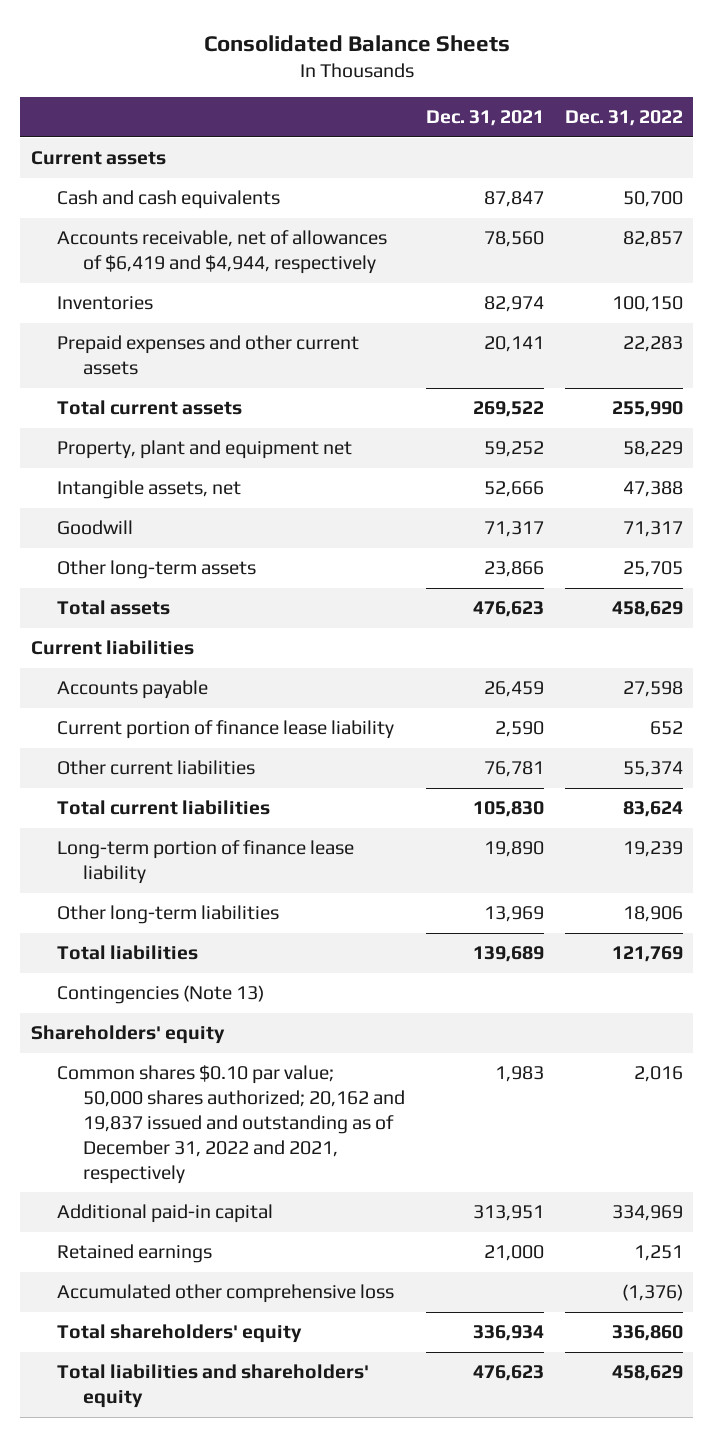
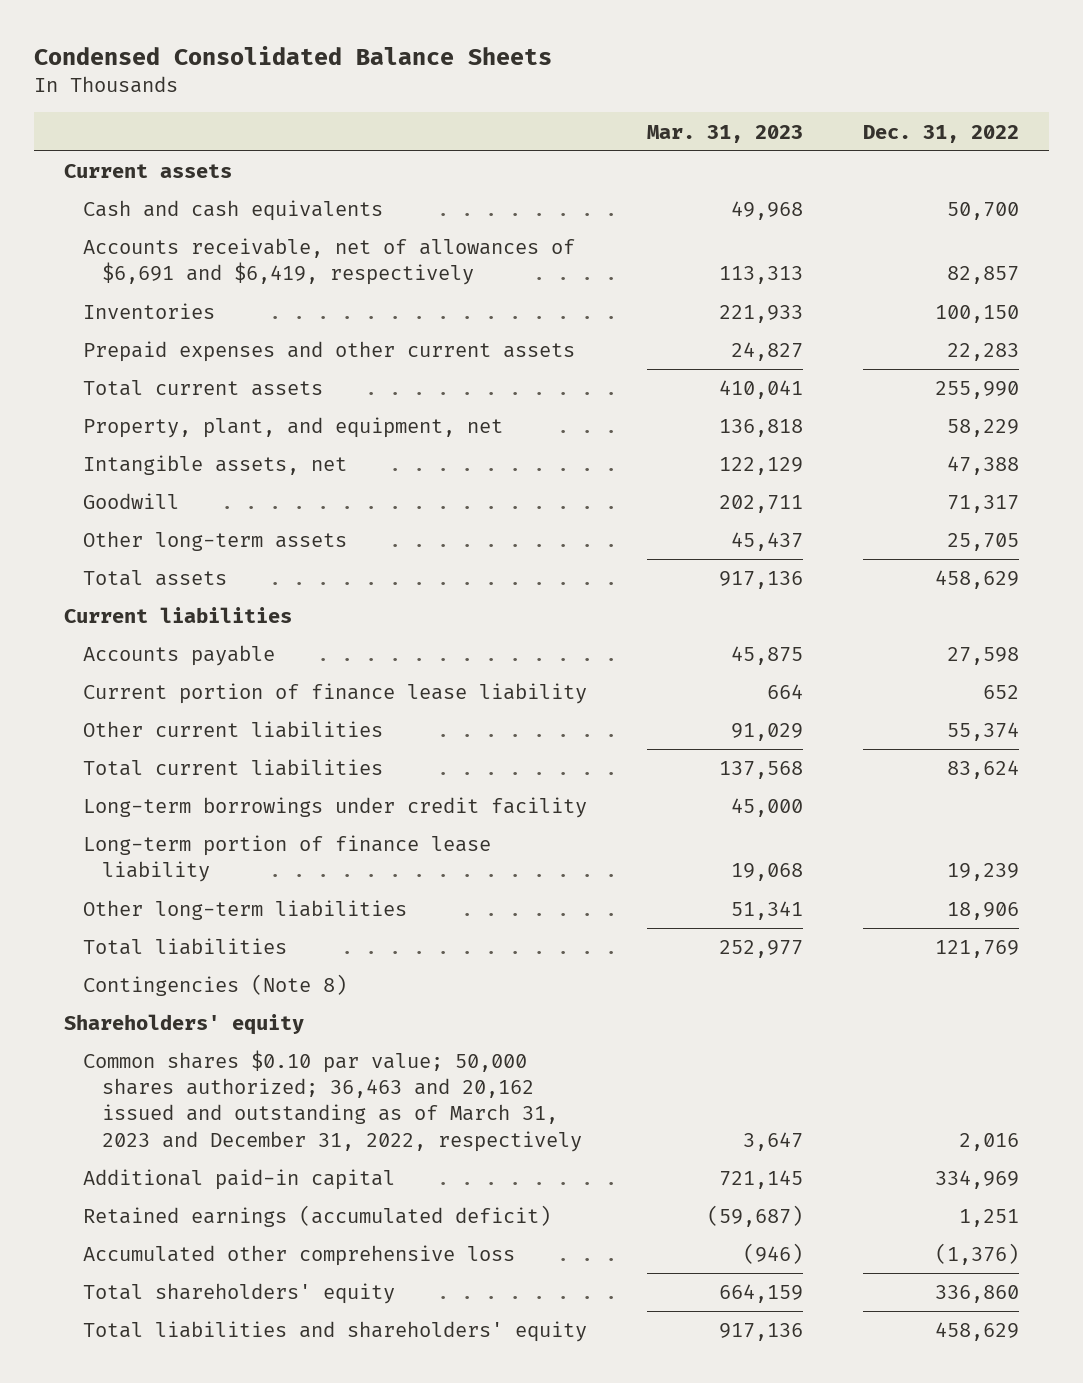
[203,34,510,52] Consolidated Balance Sheets -> [33,46,552,66] Condensed Consolidated Balance Sheets
[425,110,544,127] Dec. 31, 2021 -> none
none -> [647,124,804,143] Mar. 31, 2023
[56,230,387,275] Accounts receivable, net of allowances of $6,419 and $4,944, respectively -> [83,238,576,286] Accounts receivable, net of allowances of $6,691 and $6,419, respectively
[56,440,352,460] Property, plant and equipment net -> [83,417,504,439] Property, plant, and equipment, net
none -> [83,797,588,819] Long-term borrowings under credit facility
[56,985,264,1005] Contingencies (Note 13) -> [83,974,348,997] Contingencies (Note 8)
[56,1065,405,1184] Common shares $0.10 par value; 50,000 shares authorized; 20,162 and 19,837 issued and outstanding as of December 31, 2022 and 2021, respectively -> [83,1050,583,1152] Common shares $0.10 par value; 50,000 shares authorized; 36,463 and 20,162 issued and outstanding as of March 31, 2023 and December 31, 2022, respectively
[56,1244,212,1264] Retained earnings -> [83,1205,552,1228] Retained earnings (accumulated deficit)

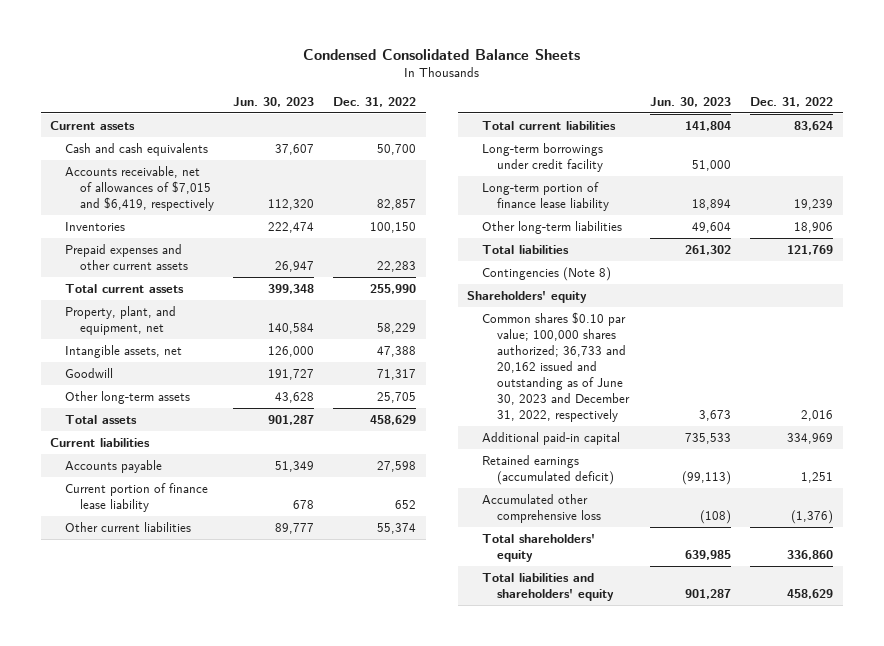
[647,124,804,143] Mar. 31, 2023 -> none
none -> [233,96,315,107] Jun. 30, 2023
[83,238,576,286] Accounts receivable, net of allowances of $6,691 and $6,419, respectively -> [65,165,215,211] Accounts receivable, net of allowances of $7,015 and $6,419, respectively
[83,1050,583,1152] Common shares $0.10 par value; 50,000 shares authorized; 36,463 and 20,162 issued and outstanding as of March 31, 2023 and December 31, 2022, respectively -> [482,311,631,422] Common shares $0.10 par value; 100,000 shares authorized; 36,733 and 20,162 issued and outstanding as of June 30, 2023 and December 31, 2022, respectively

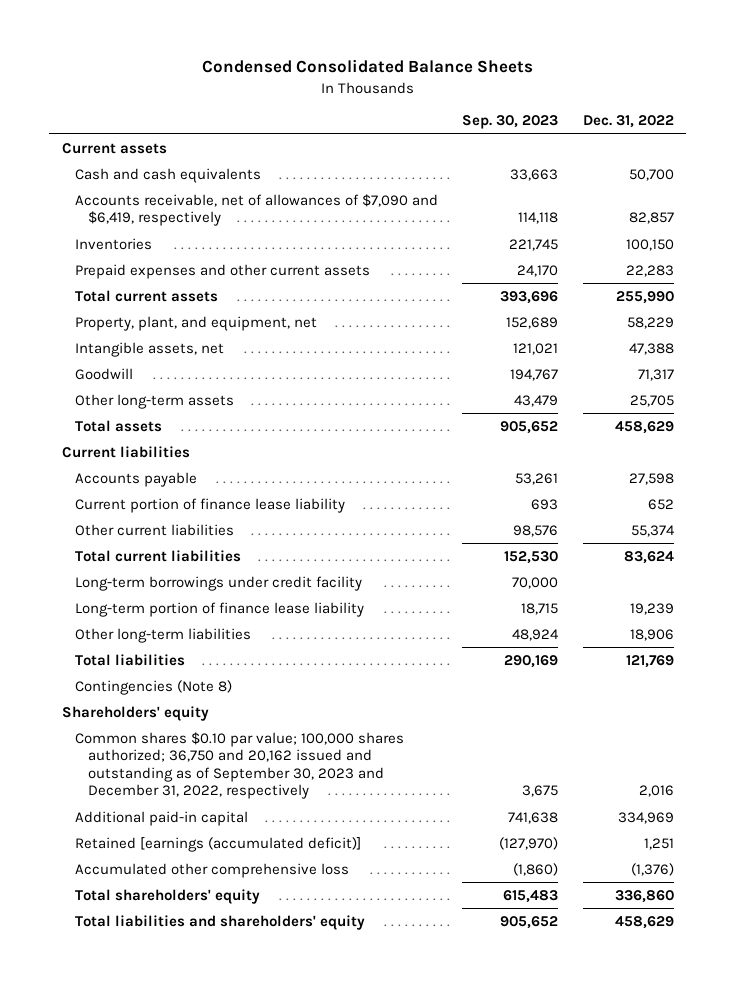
[233,96,315,107] Jun. 30, 2023 -> none
none -> [462,115,559,130] Sep. 30, 2023
[65,165,215,211] Accounts receivable, net of allowances of $7,015 and $6,419, respectively -> [74,193,438,227] Accounts receivable, net of allowances of $7,090 and $6,419, respectively
[482,311,631,422] Common shares $0.10 par value; 100,000 shares authorized; 36,733 and 20,162 issued and outstanding as of June 30, 2023 and December 31, 2022, respectively -> [74,731,404,800] Common shares $0.10 par value; 100,000 shares authorized; 36,750 and 20,162 issued and outstanding as of September 30, 2023 and December 31, 2022, respectively
[482,454,615,485] Retained earnings (accumulated deficit) -> [74,836,361,852] Retained [earnings (accumulated deficit)]

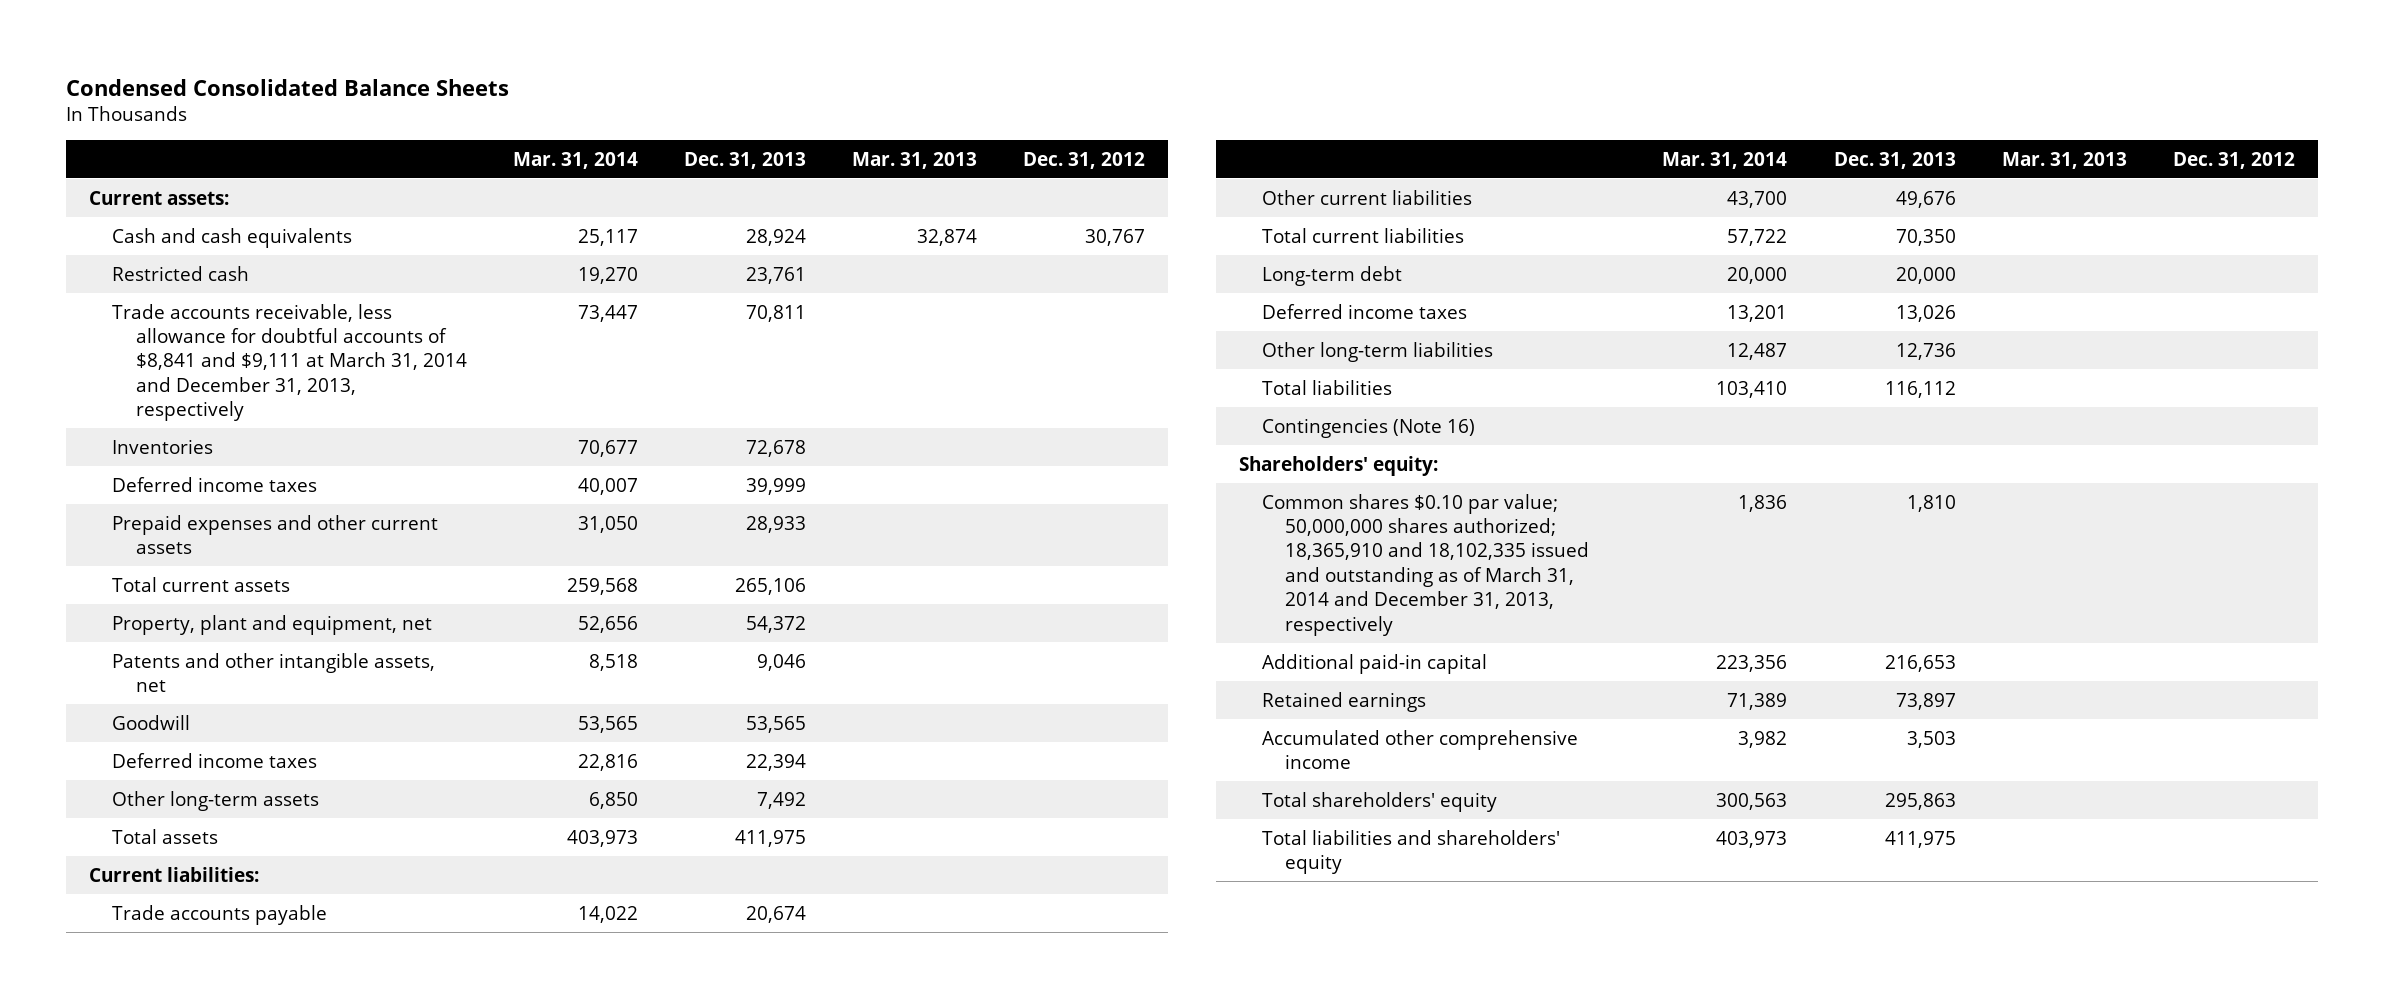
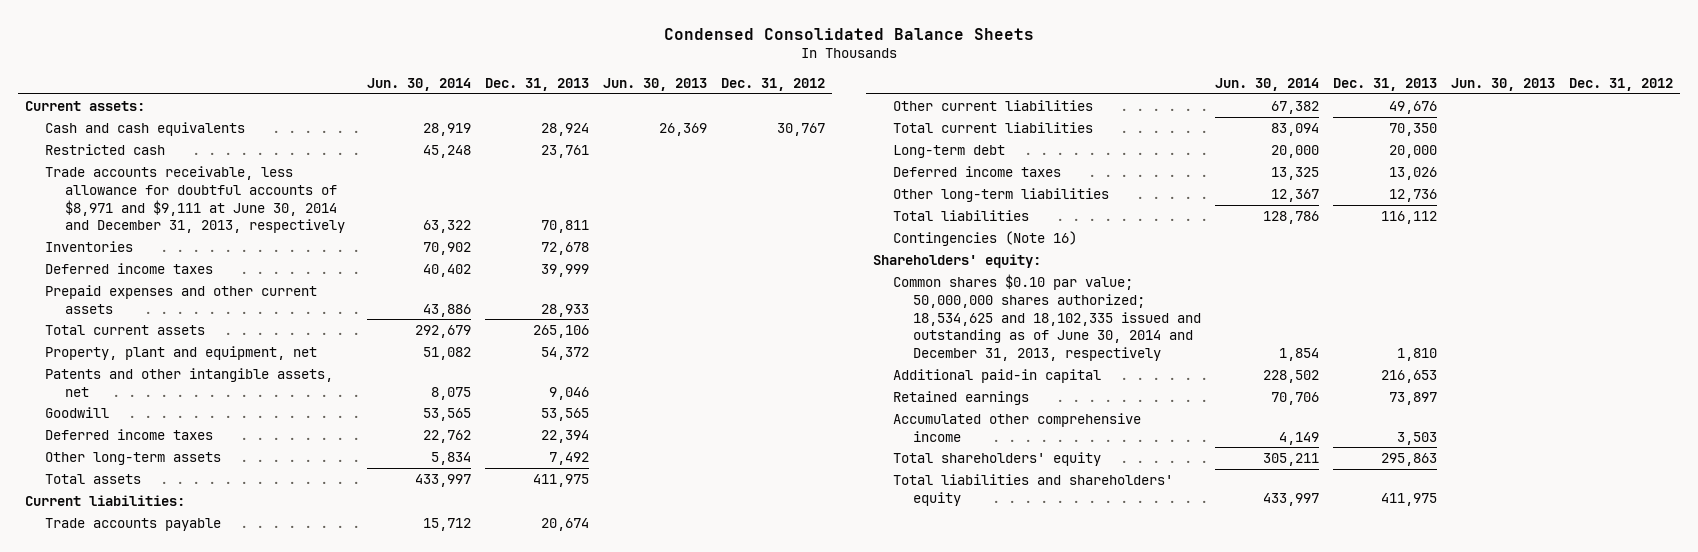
[512,151,638,169] Mar. 31, 2014 -> none
[852,151,978,169] Mar. 31, 2013 -> none
none -> [366,78,471,92] Jun. 30, 2014
none -> [602,78,707,92] Jun. 30, 2013
[112,303,467,422] Trade accounts receivable, less allowance for doubtful accounts of $8,841 and $9,111 at March 31, 2014 and December 31, 2013, respectively -> [45,165,345,234] Trade accounts receivable, less allowance for doubtful accounts of $8,971 and $9,111 at June 30, 2014 and December 31, 2013, respectively
[1262,493,1590,636] Common shares $0.10 par value; 50,000,000 shares authorized; 18,365,910 and 18,102,335 issued and outstanding as of March 31, 2014 and December 31, 2013, respectively -> [893,273,1201,362] Common shares $0.10 par value; 50,000,000 shares authorized; 18,534,625 and 18,102,335 issued and outstanding as of June 30, 2014 and December 31, 2013, respectively

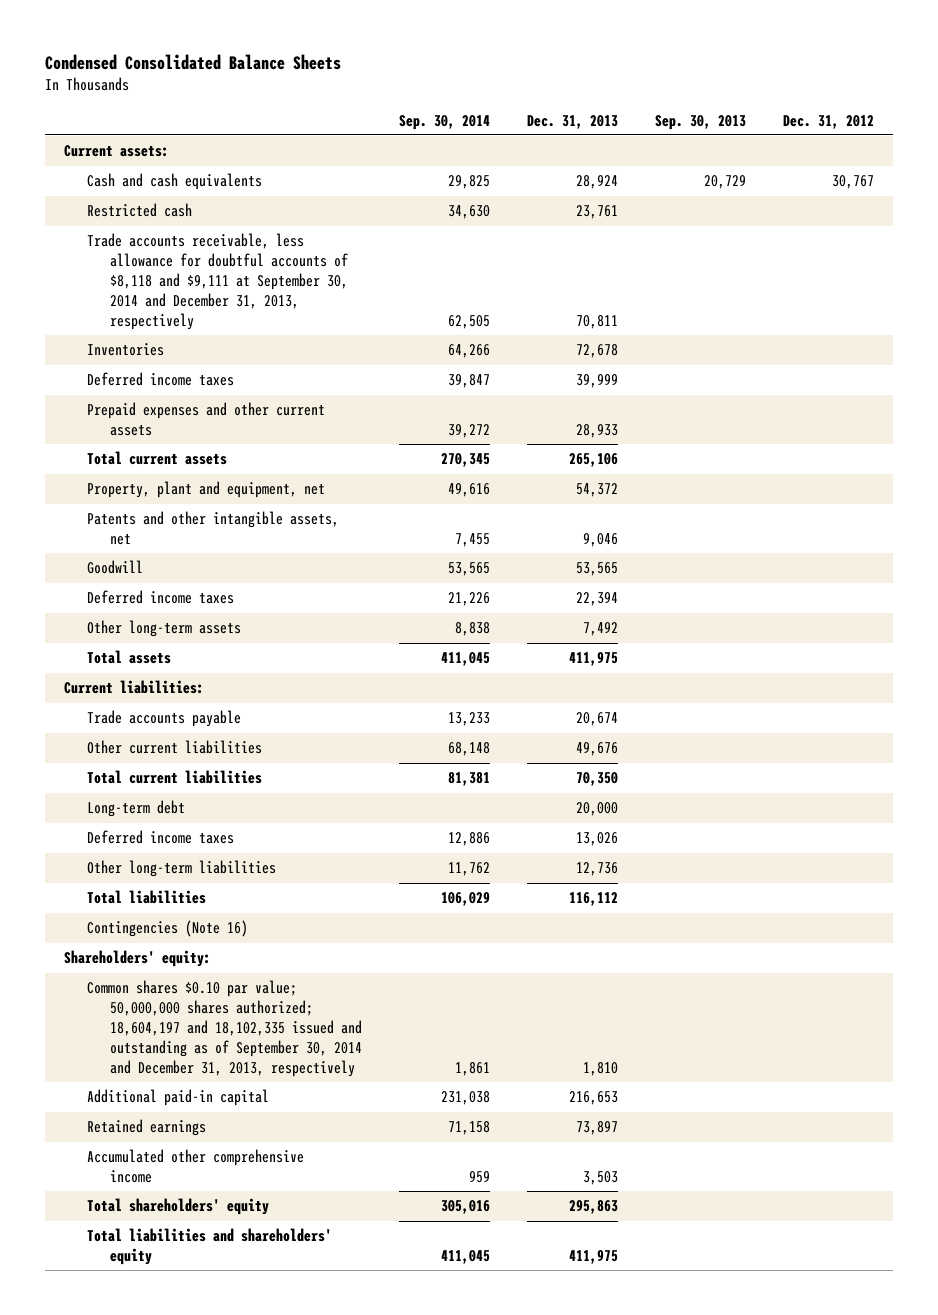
[366,78,471,92] Jun. 30, 2014 -> none
[602,78,707,92] Jun. 30, 2013 -> none
none -> [399,114,491,130] Sep. 30, 2014
none -> [655,114,747,130] Sep. 30, 2013
[45,165,345,234] Trade accounts receivable, less allowance for doubtful accounts of $8,971 and $9,111 at June 30, 2014 and December 31, 2013, respectively -> [86,233,349,330] Trade accounts receivable, less allowance for doubtful accounts of $8,118 and $9,111 at September 30, 2014 and December 31, 2013, respectively
[893,273,1201,362] Common shares $0.10 par value; 50,000,000 shares authorized; 18,534,625 and 18,102,335 issued and outstanding as of June 30, 2014 and December 31, 2013, respectively -> [86,980,363,1077] Common shares $0.10 par value; 50,000,000 shares authorized; 18,604,197 and 18,102,335 issued and outstanding as of September 30, 2014 and December 31, 2013, respectively

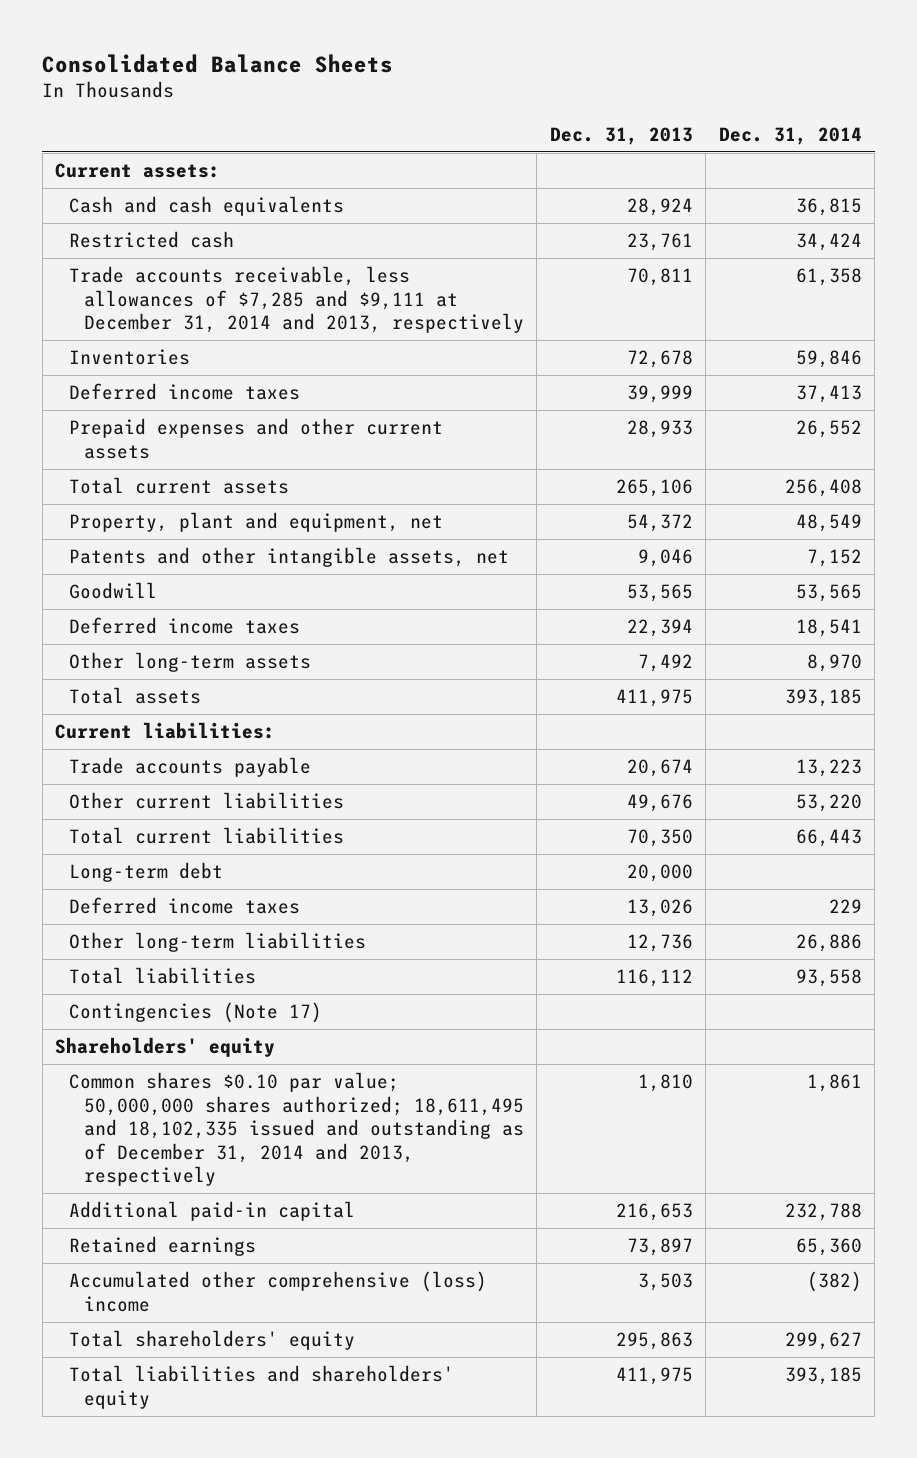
[45,54,342,71] Condensed Consolidated Balance Sheets -> [42,53,394,73] Consolidated Balance Sheets
[399,114,491,130] Sep. 30, 2014 -> none
[655,114,747,130] Sep. 30, 2013 -> none
[783,114,875,129] Dec. 31, 2012 -> none
none -> [718,126,862,145] Dec. 31, 2014
[86,233,349,330] Trade accounts receivable, less allowance for doubtful accounts of $8,118 and $9,111 at September 30, 2014 and December 31, 2013, respectively -> [69,266,524,334] Trade accounts receivable, less allowances of $7,285 and $9,111 at December 31, 2014 and 2013, respectively
[86,920,248,938] Contingencies (Note 16) -> [69,1002,323,1024] Contingencies (Note 17)
[63,950,211,968] Shareholders' equity: -> [55,1037,276,1058] Shareholders' equity
[86,980,363,1077] Common shares $0.10 par value; 50,000,000 shares authorized; 18,604,197 and 18,102,335 issued and outstanding as of September 30, 2014 and December 31, 2013, respectively -> [69,1072,524,1187] Common shares $0.10 par value; 50,000,000 shares authorized; 18,611,495 and 18,102,335 issued and outstanding as of December 31, 2014 and 2013, respectively
[86,1149,304,1184] Accumulated other comprehensive income -> [69,1271,488,1312] Accumulated other comprehensive (loss) income

